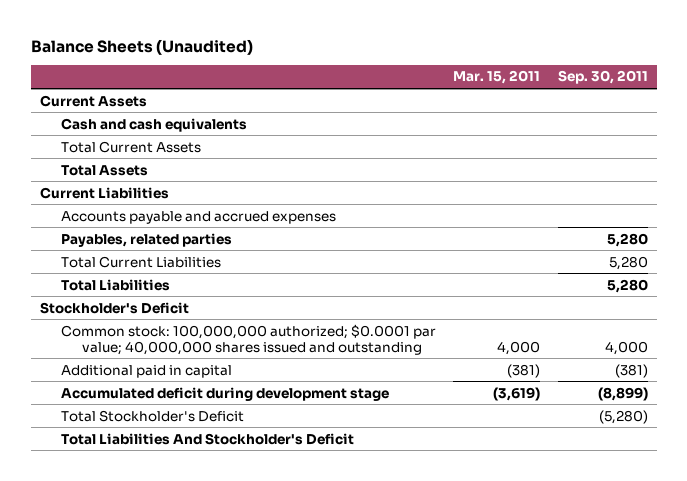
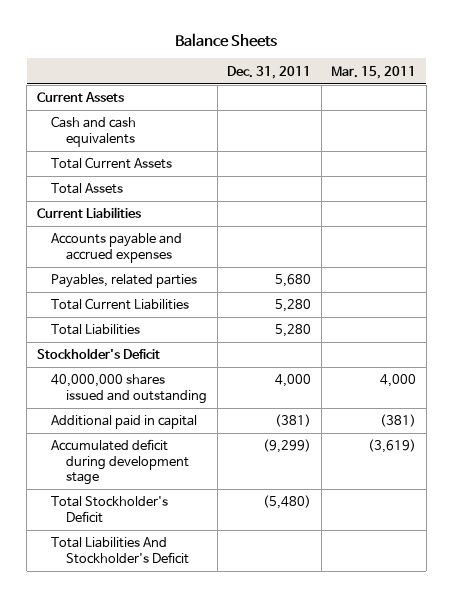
[30,38,253,55] Balance Sheets (Unaudited) -> [175,32,278,47] Balance Sheets
[557,70,648,85] Sep. 30, 2011 -> none
none -> [227,65,312,79] Dec. 31, 2011
[60,323,436,355] Common stock: 100,000,000 authorized; $0.0001 par value; 40,000,000 shares issued and outstanding -> none
none -> [51,374,208,404] 40,000,000 shares issued and outstanding

